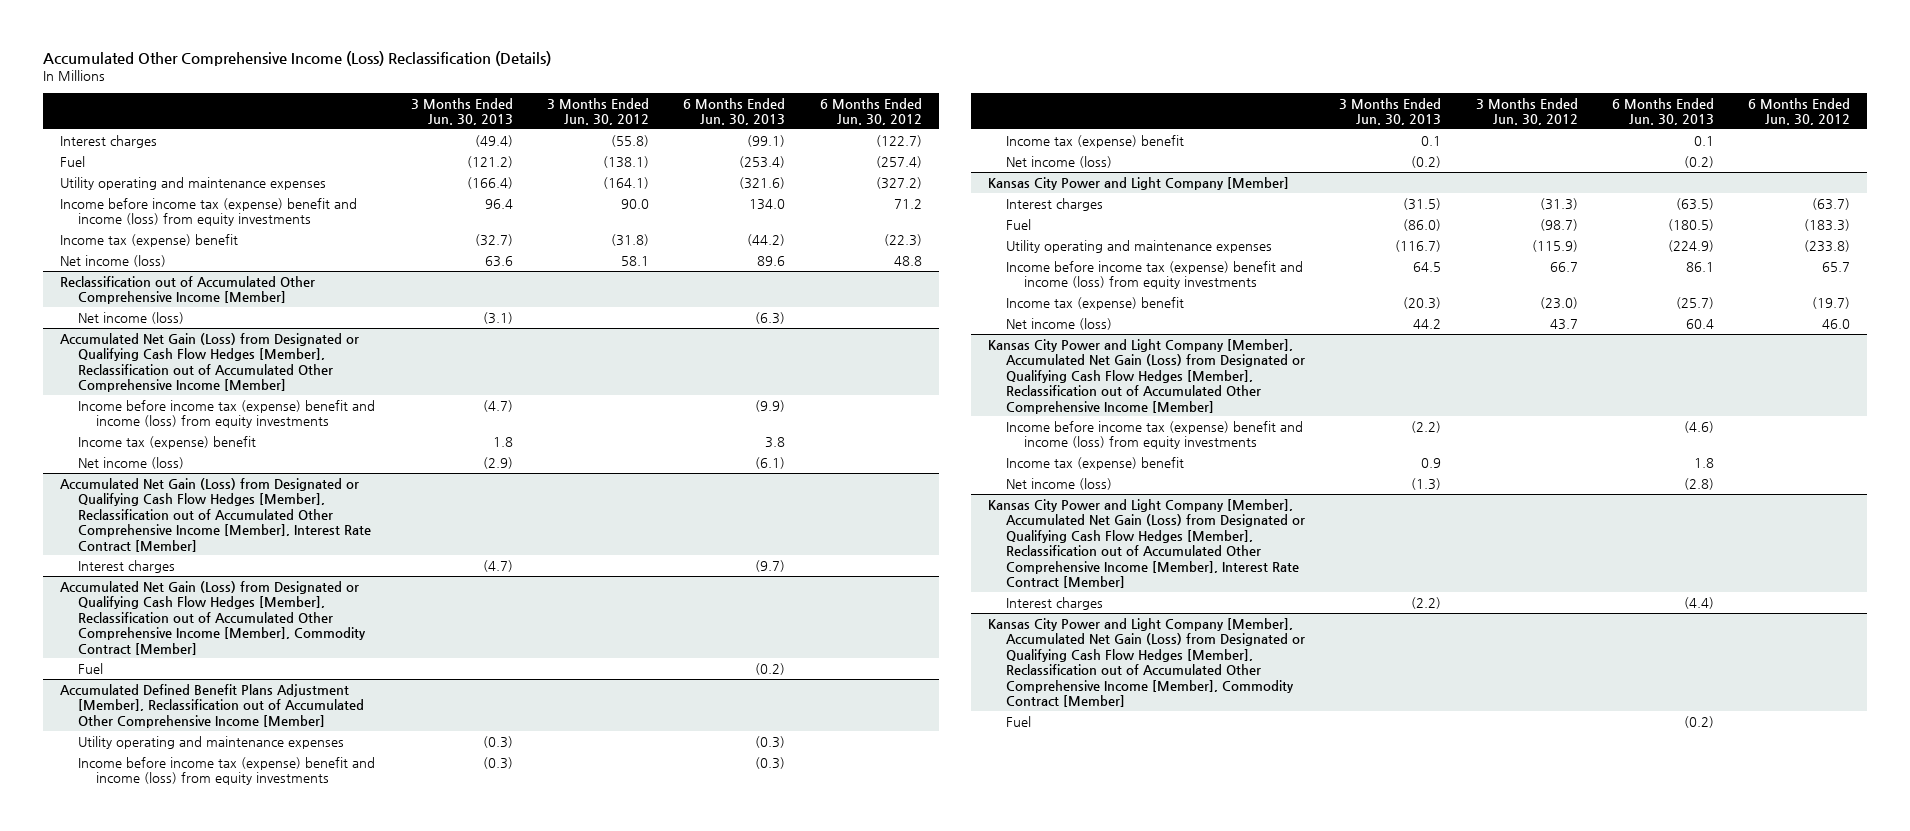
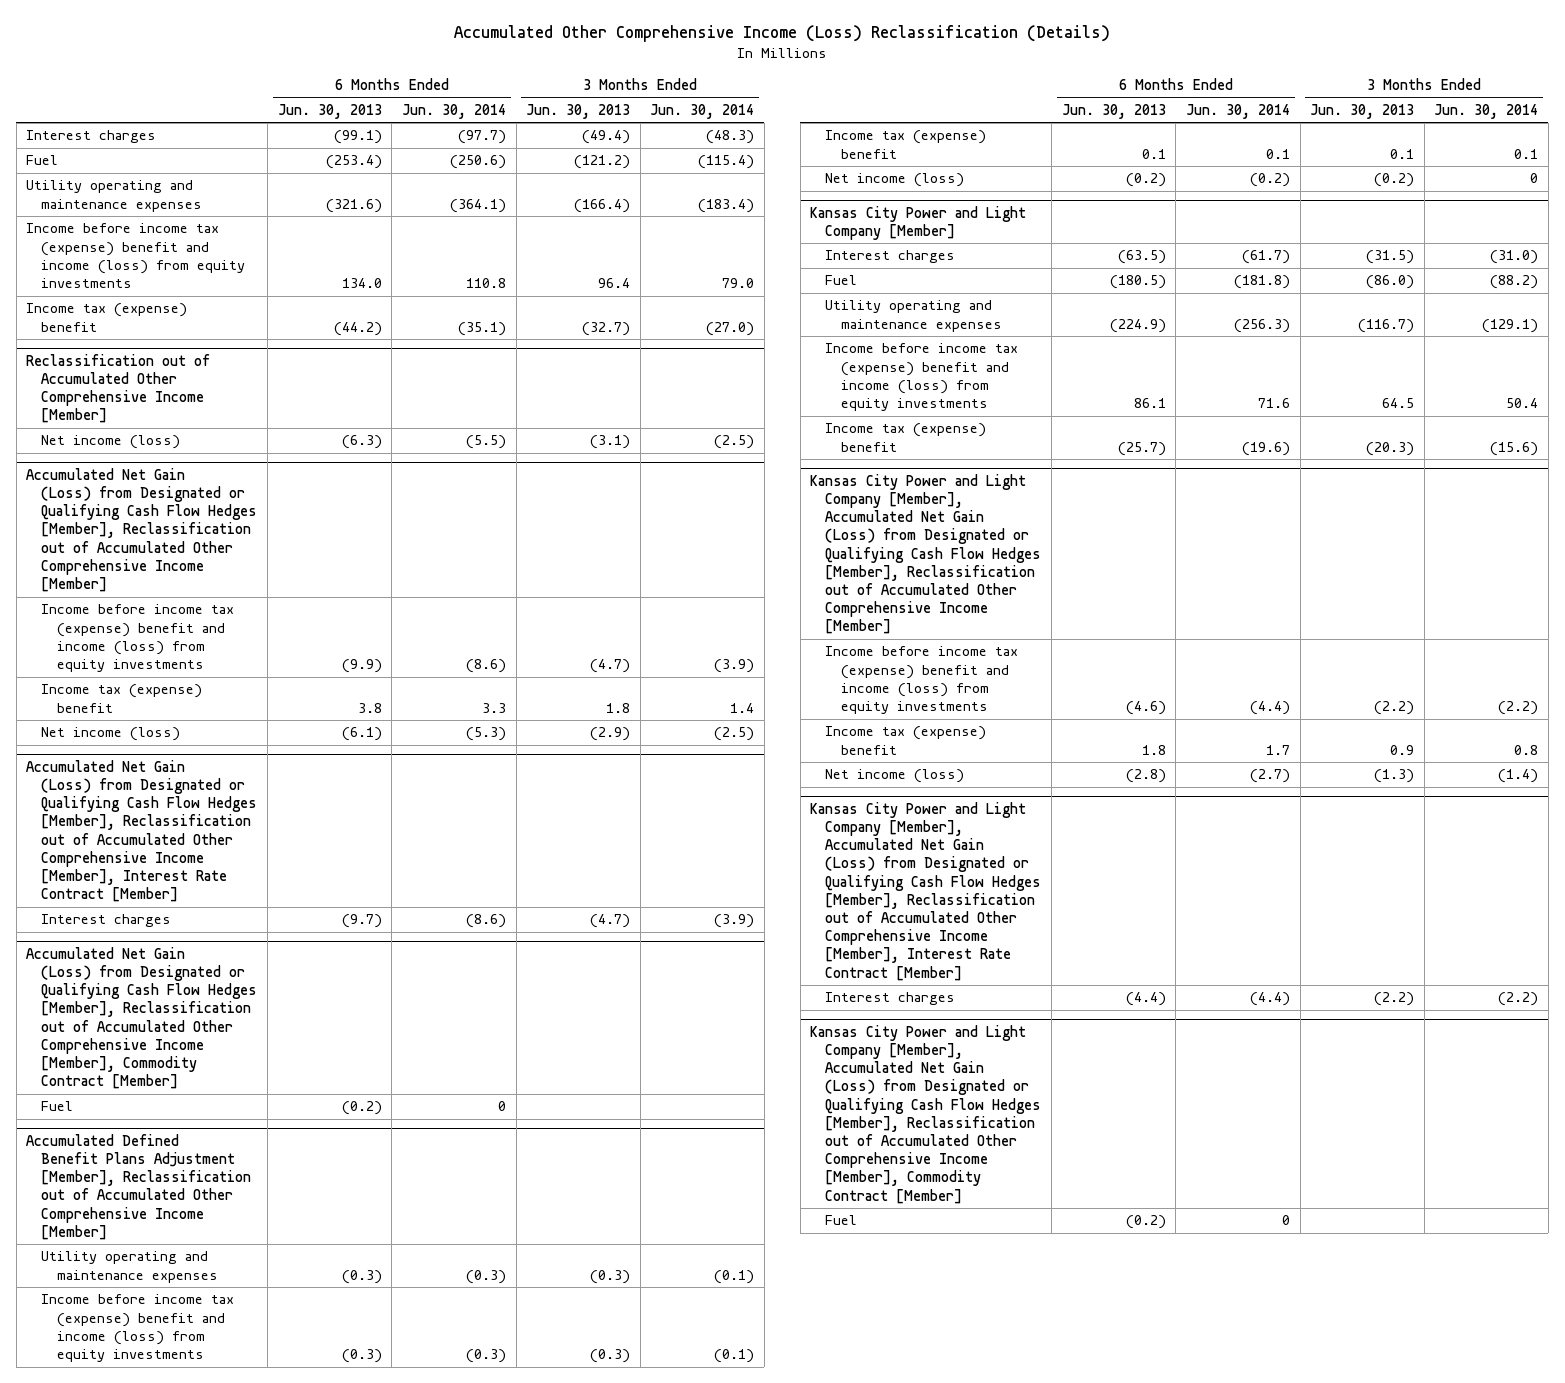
[547,97,650,126] 3 Months Ended Jun. 30, 2012 -> none
[819,97,922,126] 6 Months Ended Jun. 30, 2012 -> none
none -> [401,103,506,119] Jun. 30, 2014
none -> [650,103,755,119] Jun. 30, 2014
[59,254,166,267] Net income (loss) -> none
[1006,317,1113,330] Net income (loss) -> none

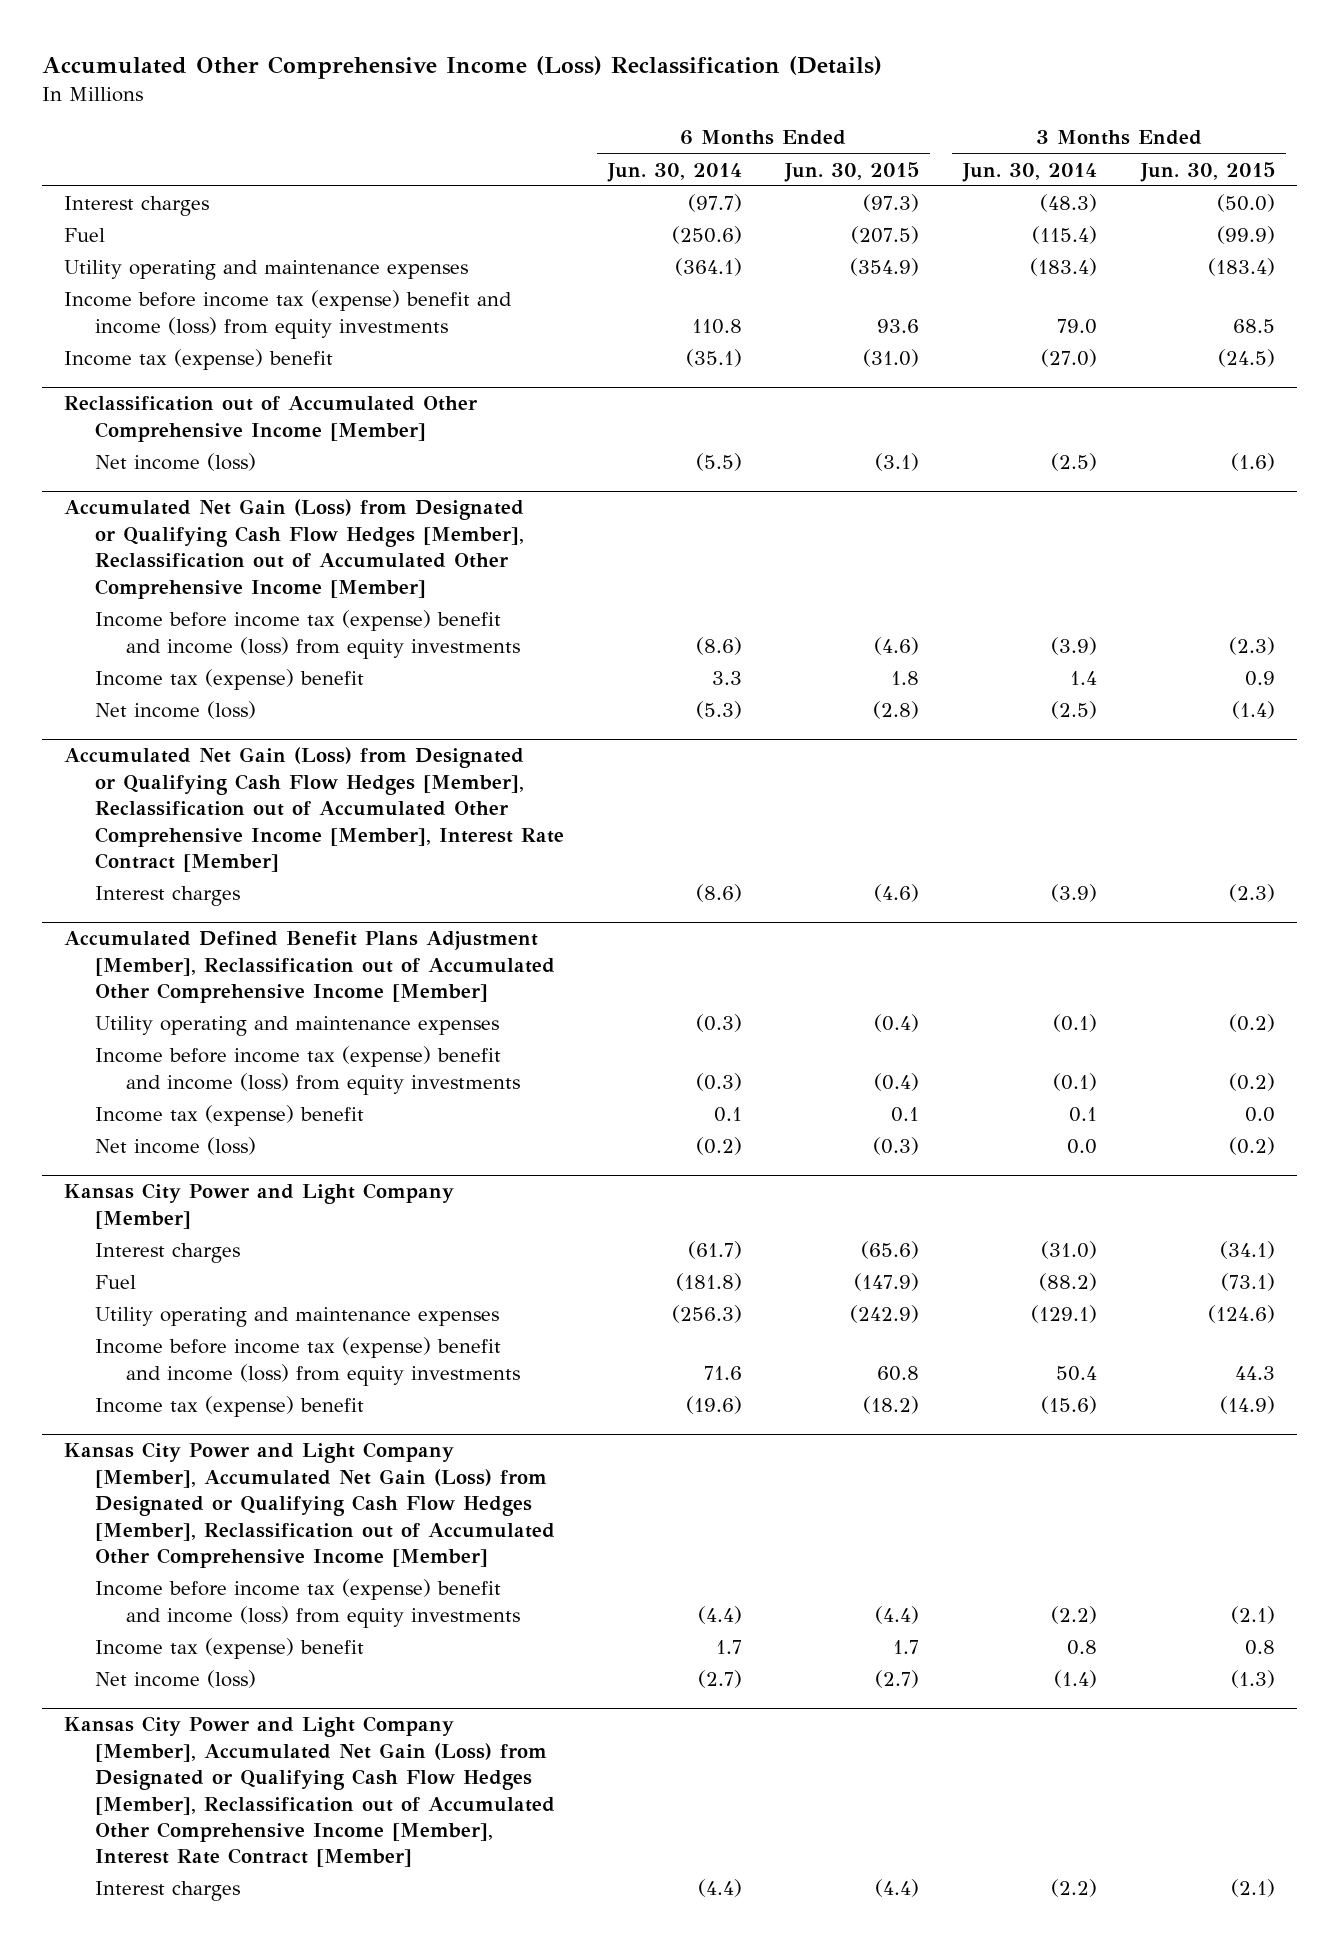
[277,103,382,119] Jun. 30, 2013 -> none
[526,103,631,119] Jun. 30, 2013 -> none
none -> [784,161,920,182] Jun. 30, 2015
none -> [1140,161,1276,182] Jun. 30, 2015
[26,946,258,1090] Accumulated Net Gain (Loss) from Designated or Qualifying Cash Flow Hedges [Member], Reclassification out of Accumulated Other Comprehensive Income [Member], Commodity Contract [Member] -> none
[41,1101,74,1112] Fuel -> none
[1530,173,1539,184] 0 -> [1067,1139,1098,1155] 0.0
[810,1024,1042,1204] Kansas City Power and Light Company [Member], Accumulated Net Gain (Loss) from Designated or Qualifying Cash Flow Hedges [Member], Reclassification out of Accumulated Other Comprehensive Income [Member], Commodity Contract [Member] -> none
[825,1215,858,1226] Fuel -> none

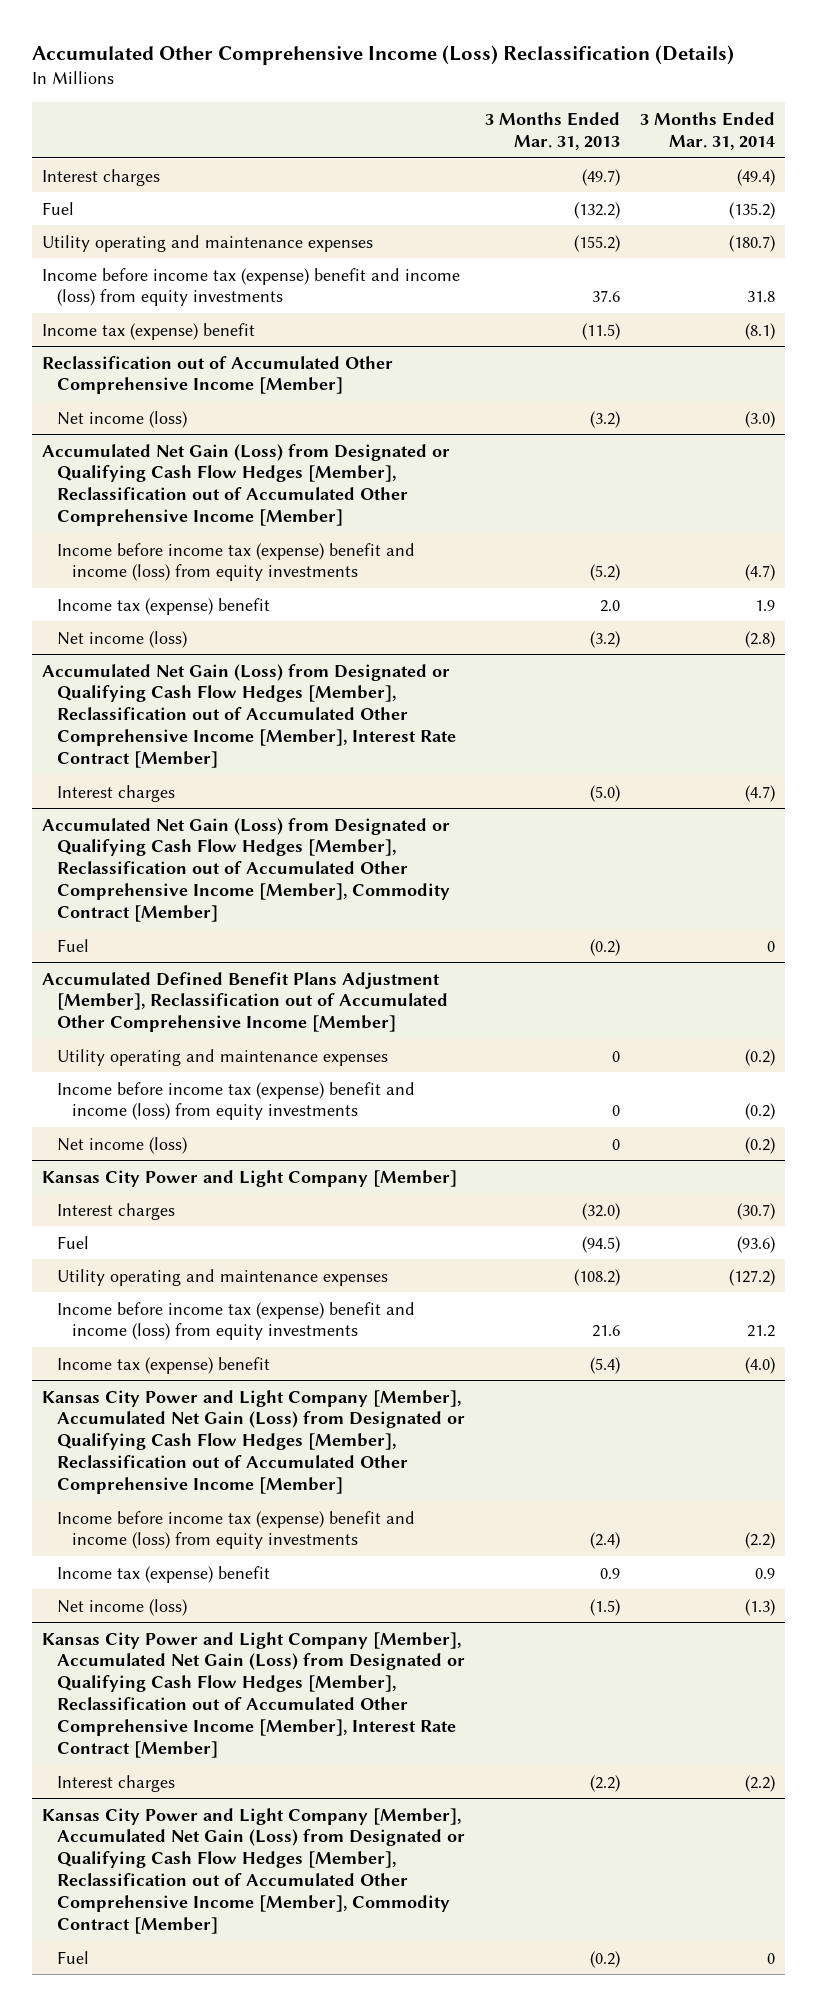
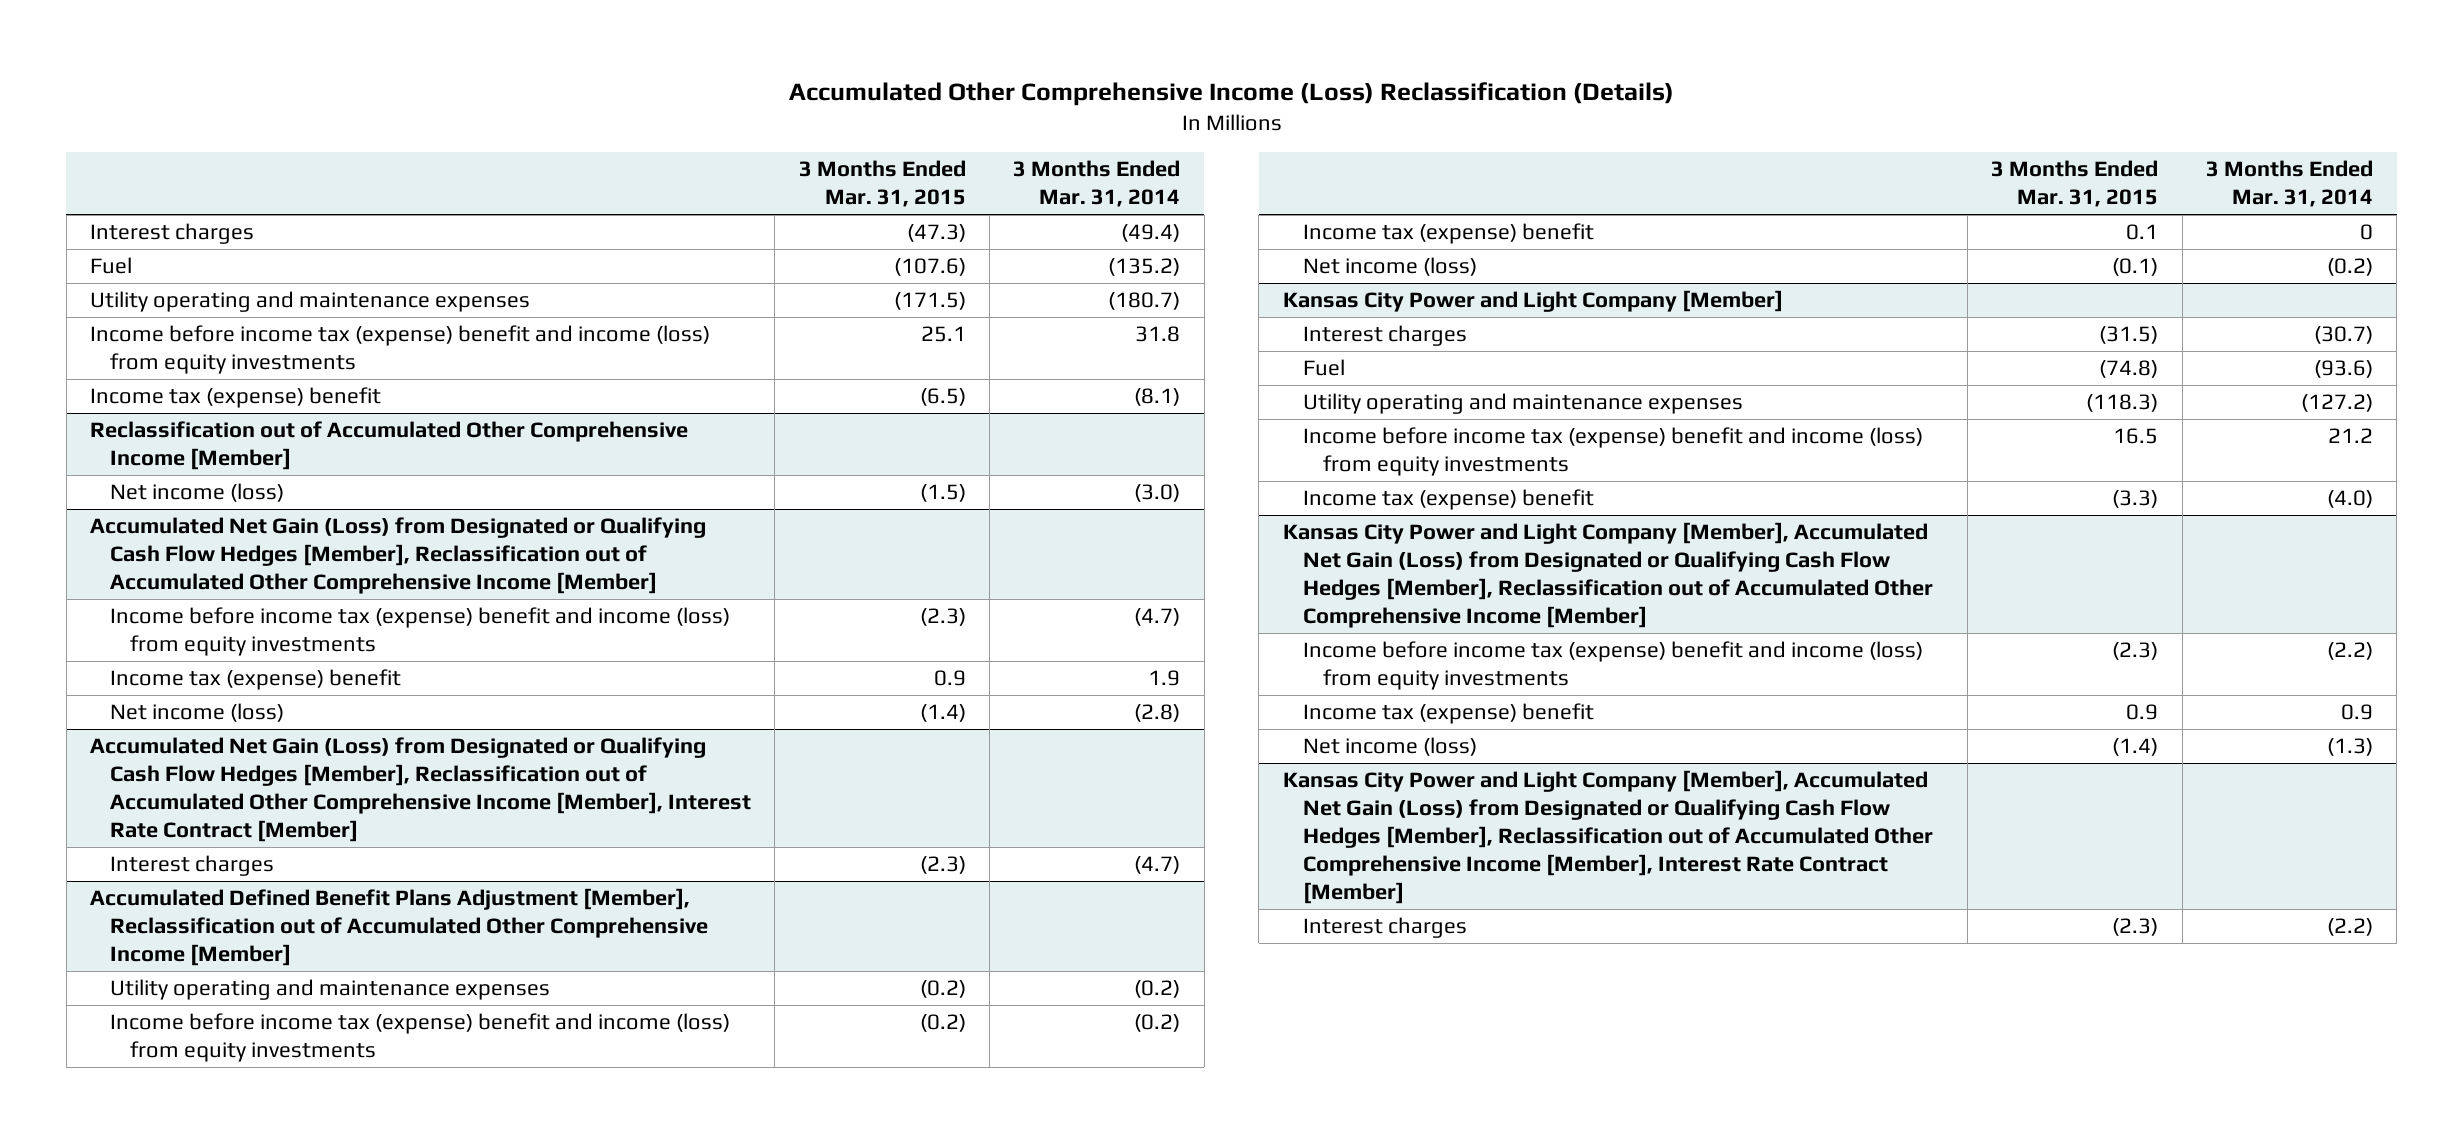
[485,111,621,150] 3 Months Ended Mar. 31, 2013 -> none
none -> [798,160,966,208] 3 Months Ended Mar. 31, 2015
[42,817,451,922] Accumulated Net Gain (Loss) from Designated or Qualifying Cash Flow Hedges [Member], Reclassification out of Accumulated Other Comprehensive Income [Member], Commodity Contract [Member] -> none
[57,938,90,952] Fuel -> none
none -> [1302,223,1594,245] Income tax (expense) benefit
[42,1807,466,1934] Kansas City Power and Light Company [Member], Accumulated Net Gain (Loss) from Designated or Qualifying Cash Flow Hedges [Member], Reclassification out of Accumulated Other Comprehensive Income [Member], Commodity Contract [Member] -> none
[57,1950,90,1964] Fuel -> none

